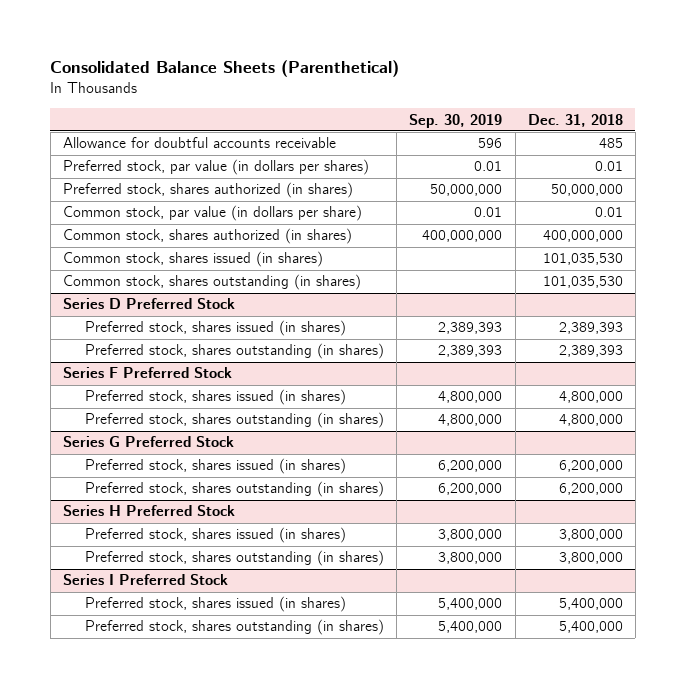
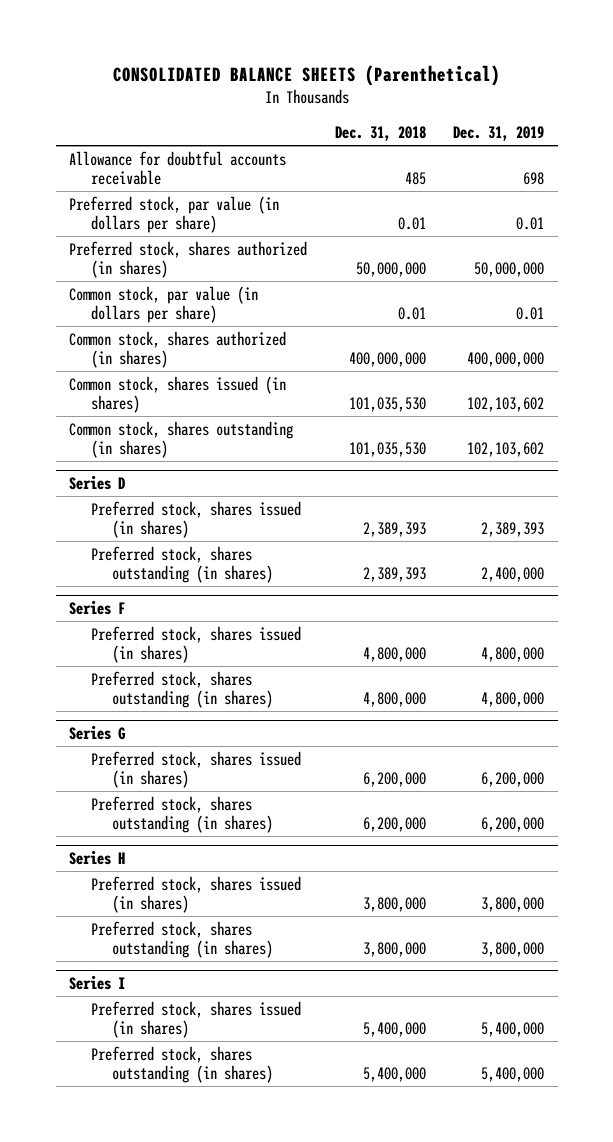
[50,60,400,78] Consolidated Balance Sheets (Parenthetical) -> [112,65,500,87] CONSOLIDATED BALANCE SHEETS (Parenthetical)
[409,113,503,128] Sep. 30, 2019 -> none
none -> [453,126,545,142] Dec. 31, 2019
[62,159,369,176] Preferred stock, par value (in dollars per shares) -> [69,195,280,234] Preferred stock, par value (in dollars per share)
[62,298,235,310] Series D Preferred Stock -> [69,475,126,491] Series D
[62,367,232,379] Series F Preferred Stock -> [69,600,126,616] Series F
[62,436,234,448] Series G Preferred Stock -> [69,725,126,741] Series G
[62,505,235,517] Series H Preferred Stock -> [69,850,126,866] Series H
[62,574,228,586] Series I Preferred Stock -> [69,975,126,991] Series I

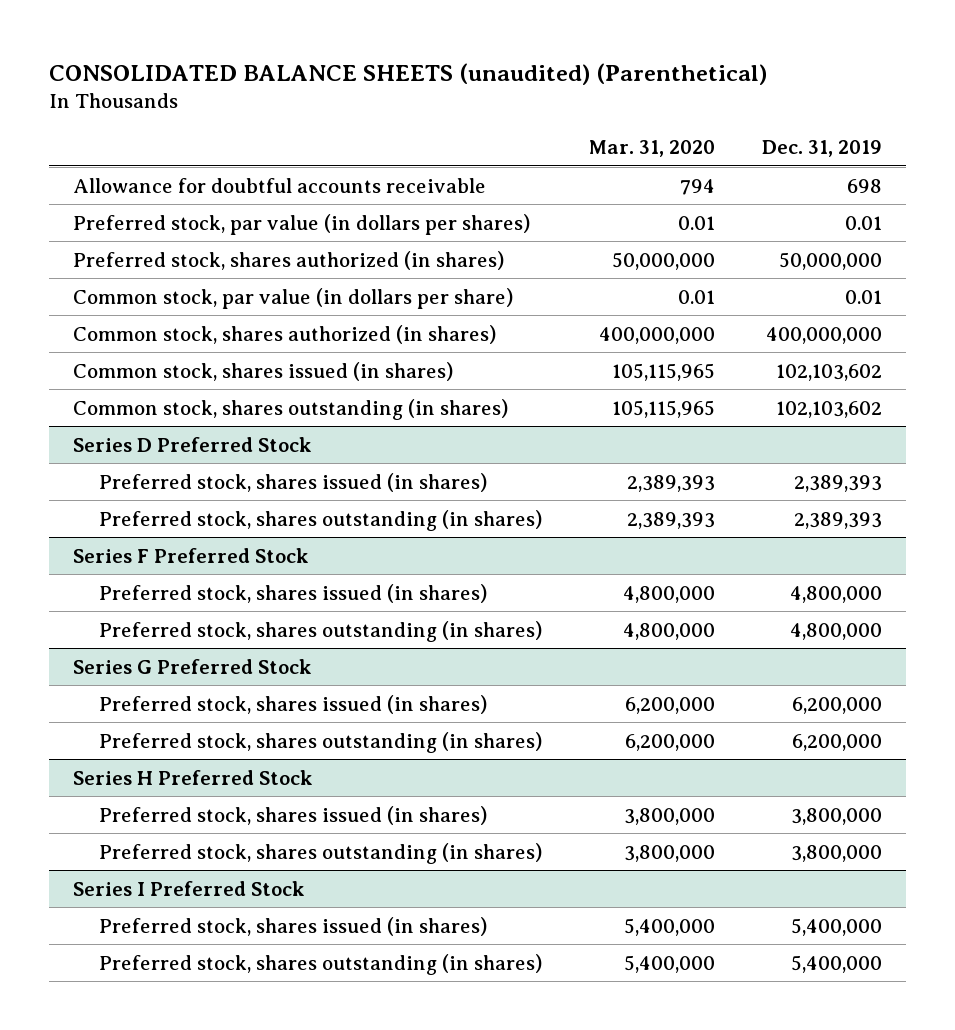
[112,65,500,87] CONSOLIDATED BALANCE SHEETS (Parenthetical) -> [49,62,768,85] CONSOLIDATED BALANCE SHEETS (unaudited) (Parenthetical)
[334,126,426,142] Dec. 31, 2018 -> none
none -> [588,140,715,158] Mar. 31, 2020
[69,195,280,234] Preferred stock, par value (in dollars per share) -> [72,213,530,235] Preferred stock, par value (in dollars per shares)
[69,475,126,491] Series D -> [72,436,312,452] Series D Preferred Stock
[481,567,545,583] 2,400,000 -> [794,511,883,529] 2,389,393
[69,600,126,616] Series F -> [72,547,309,563] Series F Preferred Stock
[69,725,126,741] Series G -> [72,658,312,674] Series G Preferred Stock
[69,850,126,866] Series H -> [72,769,313,785] Series H Preferred Stock
[69,975,126,991] Series I -> [72,880,305,896] Series I Preferred Stock

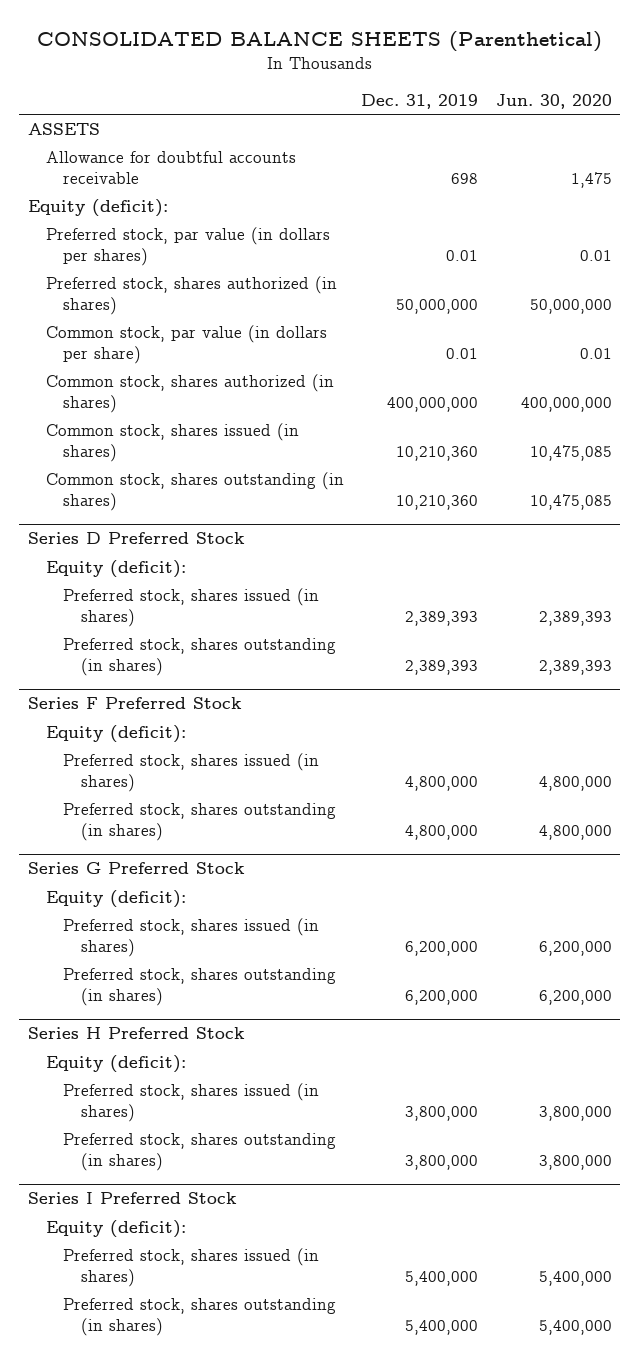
[49,62,768,85] CONSOLIDATED BALANCE SHEETS (unaudited) (Parenthetical) -> [36,30,602,52] CONSOLIDATED BALANCE SHEETS (Parenthetical)
[588,140,715,158] Mar. 31, 2020 -> none
none -> [495,93,612,109] Jun. 30, 2020
none -> [28,123,101,136] ASSETS
none -> [28,199,169,218] Equity (deficit):
[776,363,883,381] 102,103,602 -> [396,445,479,461] 10,210,360
[776,400,883,418] 102,103,602 -> [396,494,479,510] 10,210,360
none -> [45,560,186,579] Equity (deficit):
none -> [45,725,186,744] Equity (deficit):
none -> [45,890,186,909] Equity (deficit):
none -> [45,1055,186,1074] Equity (deficit):
none -> [45,1220,186,1239] Equity (deficit):

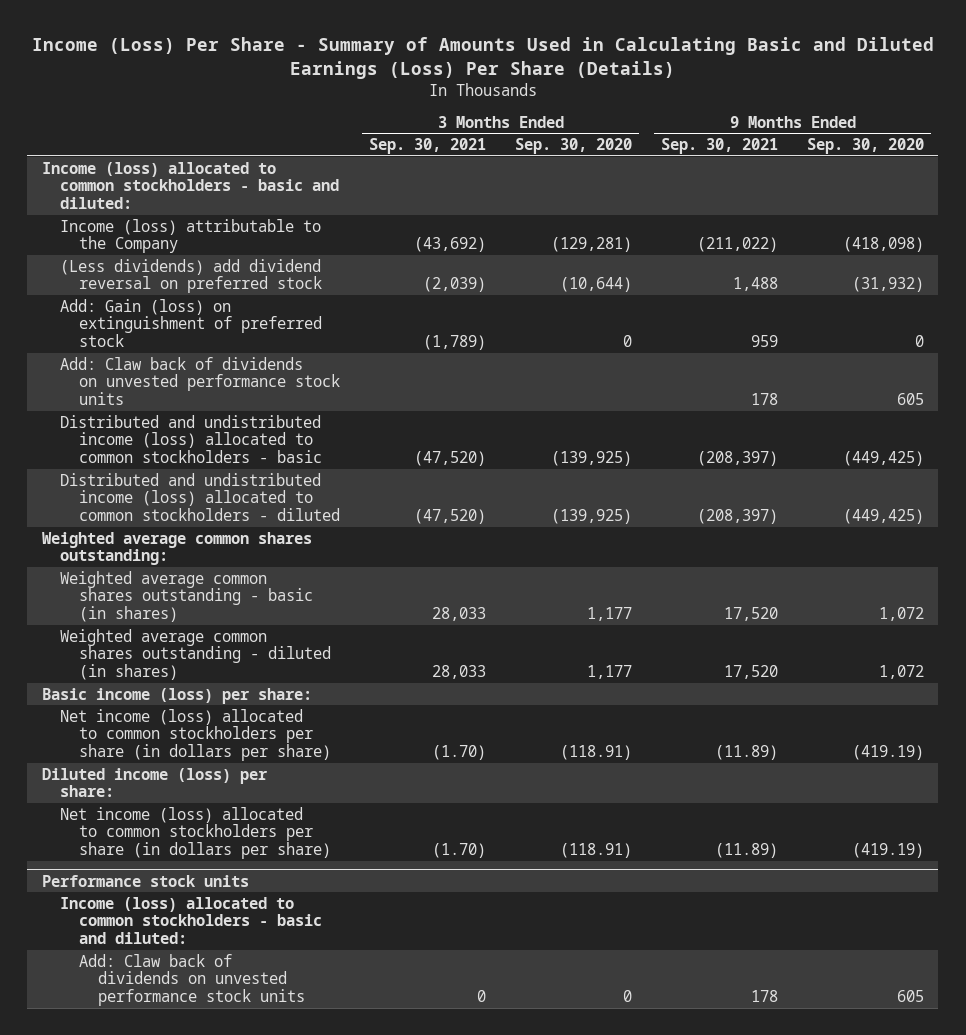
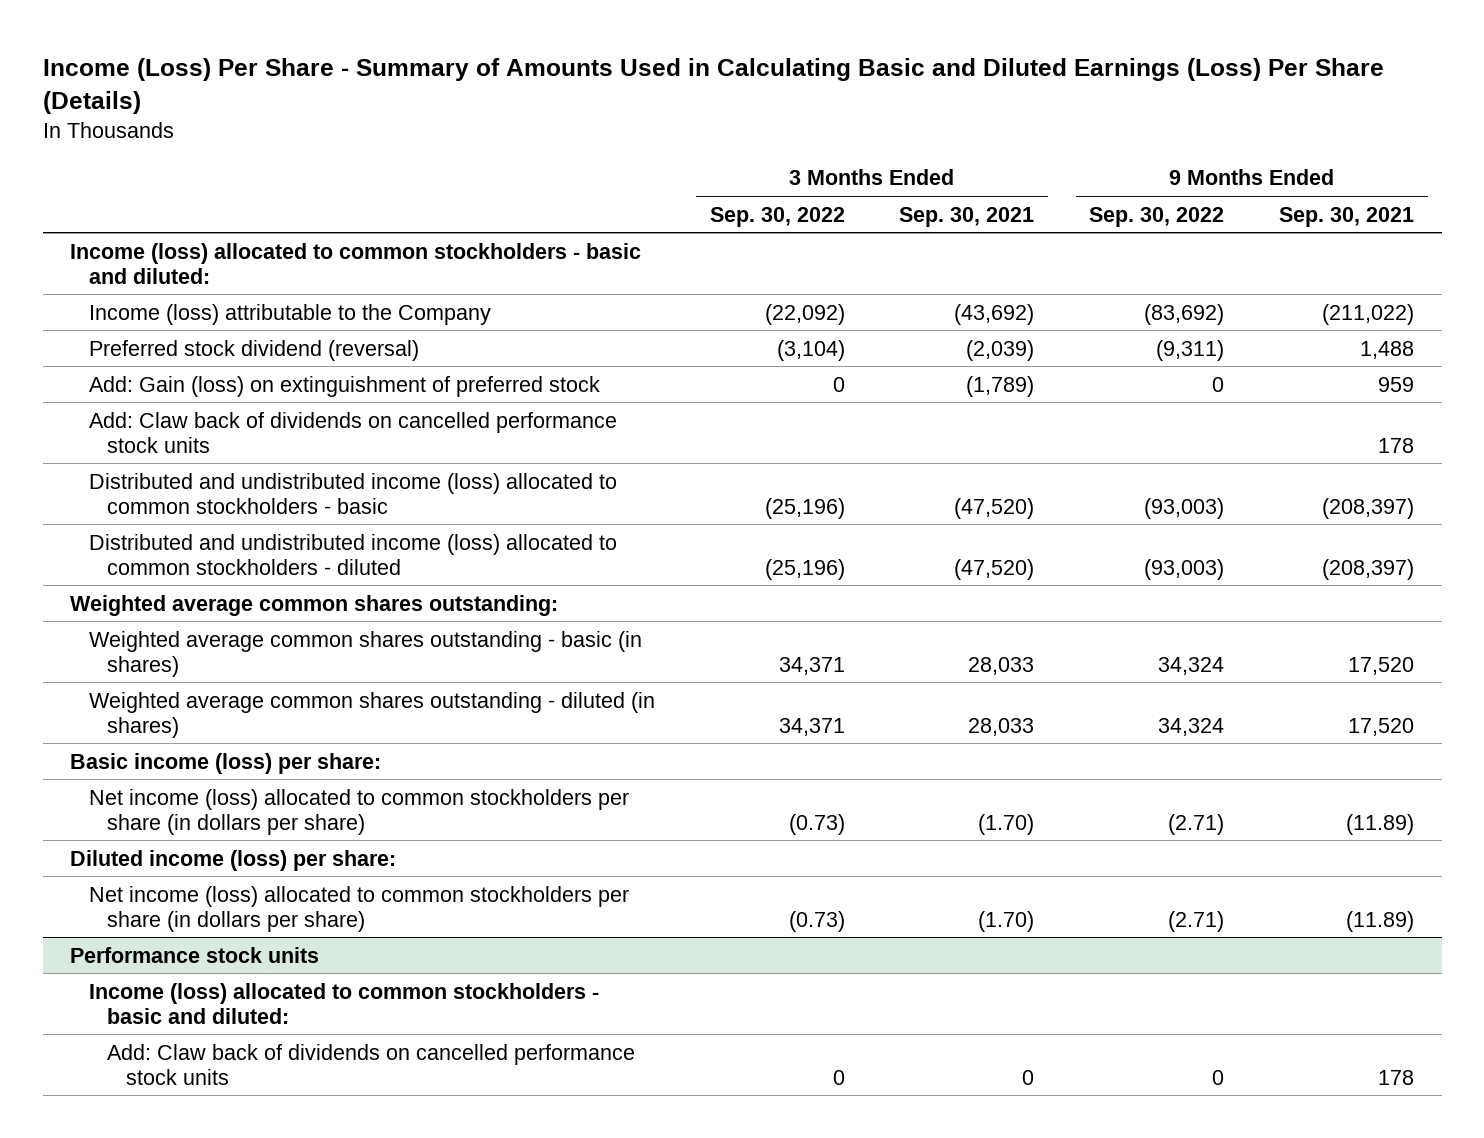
[515,137,633,154] Sep. 30, 2020 -> none
[806,137,924,154] Sep. 30, 2020 -> none
none -> [709,206,845,227] Sep. 30, 2022
none -> [1089,206,1225,227] Sep. 30, 2022
[60,258,323,294] (Less dividends) add dividend reversal on preferred stock -> [88,339,419,361] Preferred stock dividend (reversal)
[60,356,341,406] Add: Claw back of dividends on unvested performance stock units -> [88,411,617,453] Add: Claw back of dividends on cancelled performance stock units
[79,953,305,1007] Add: Claw back of dividends on unvested performance stock units -> [107,1043,636,1085] Add: Claw back of dividends on cancelled performance stock units

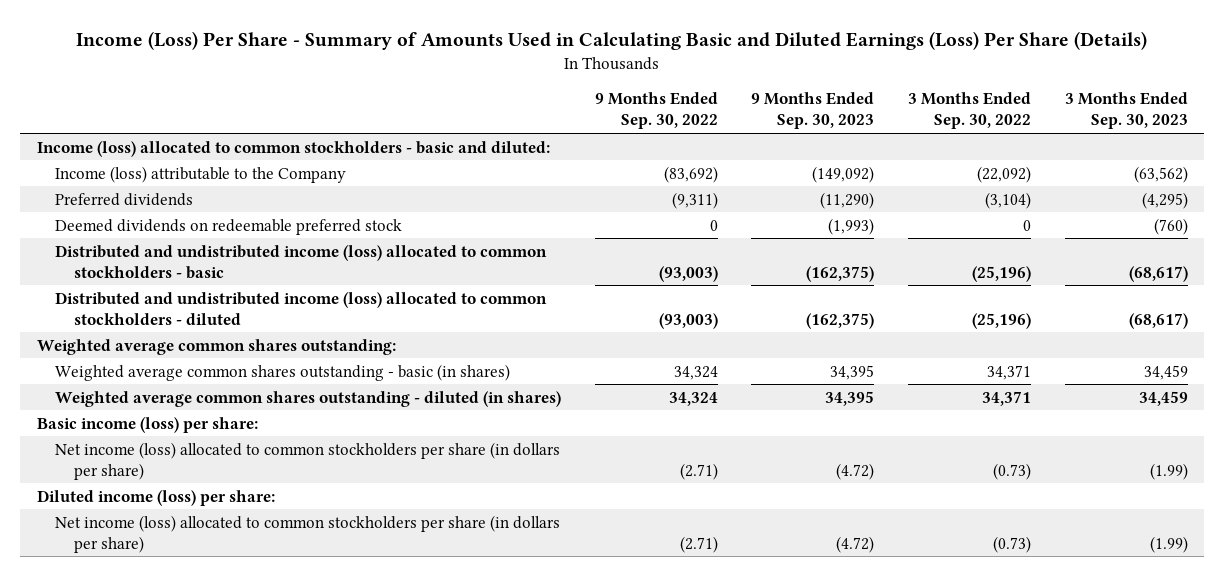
[899,206,1035,227] Sep. 30, 2021 -> none
[1279,206,1415,227] Sep. 30, 2021 -> none
none -> [751,92,875,130] 9 Months Ended Sep. 30, 2023
none -> [1064,92,1188,130] 3 Months Ended Sep. 30, 2023
[88,375,600,397] Add: Gain (loss) on extinguishment of preferred stock -> none
[88,411,617,453] Add: Claw back of dividends on cancelled performance stock units -> none
[88,339,419,361] Preferred stock dividend (reversal) -> [55,192,194,206] Preferred dividends
none -> [55,218,403,235] Deemed dividends on redeemable preferred stock
[69,946,319,963] Performance stock units -> none
[88,982,599,1024] Income (loss) allocated to common stockholders - basic and diluted: -> none
[107,1043,636,1085] Add: Claw back of dividends on cancelled performance stock units -> none

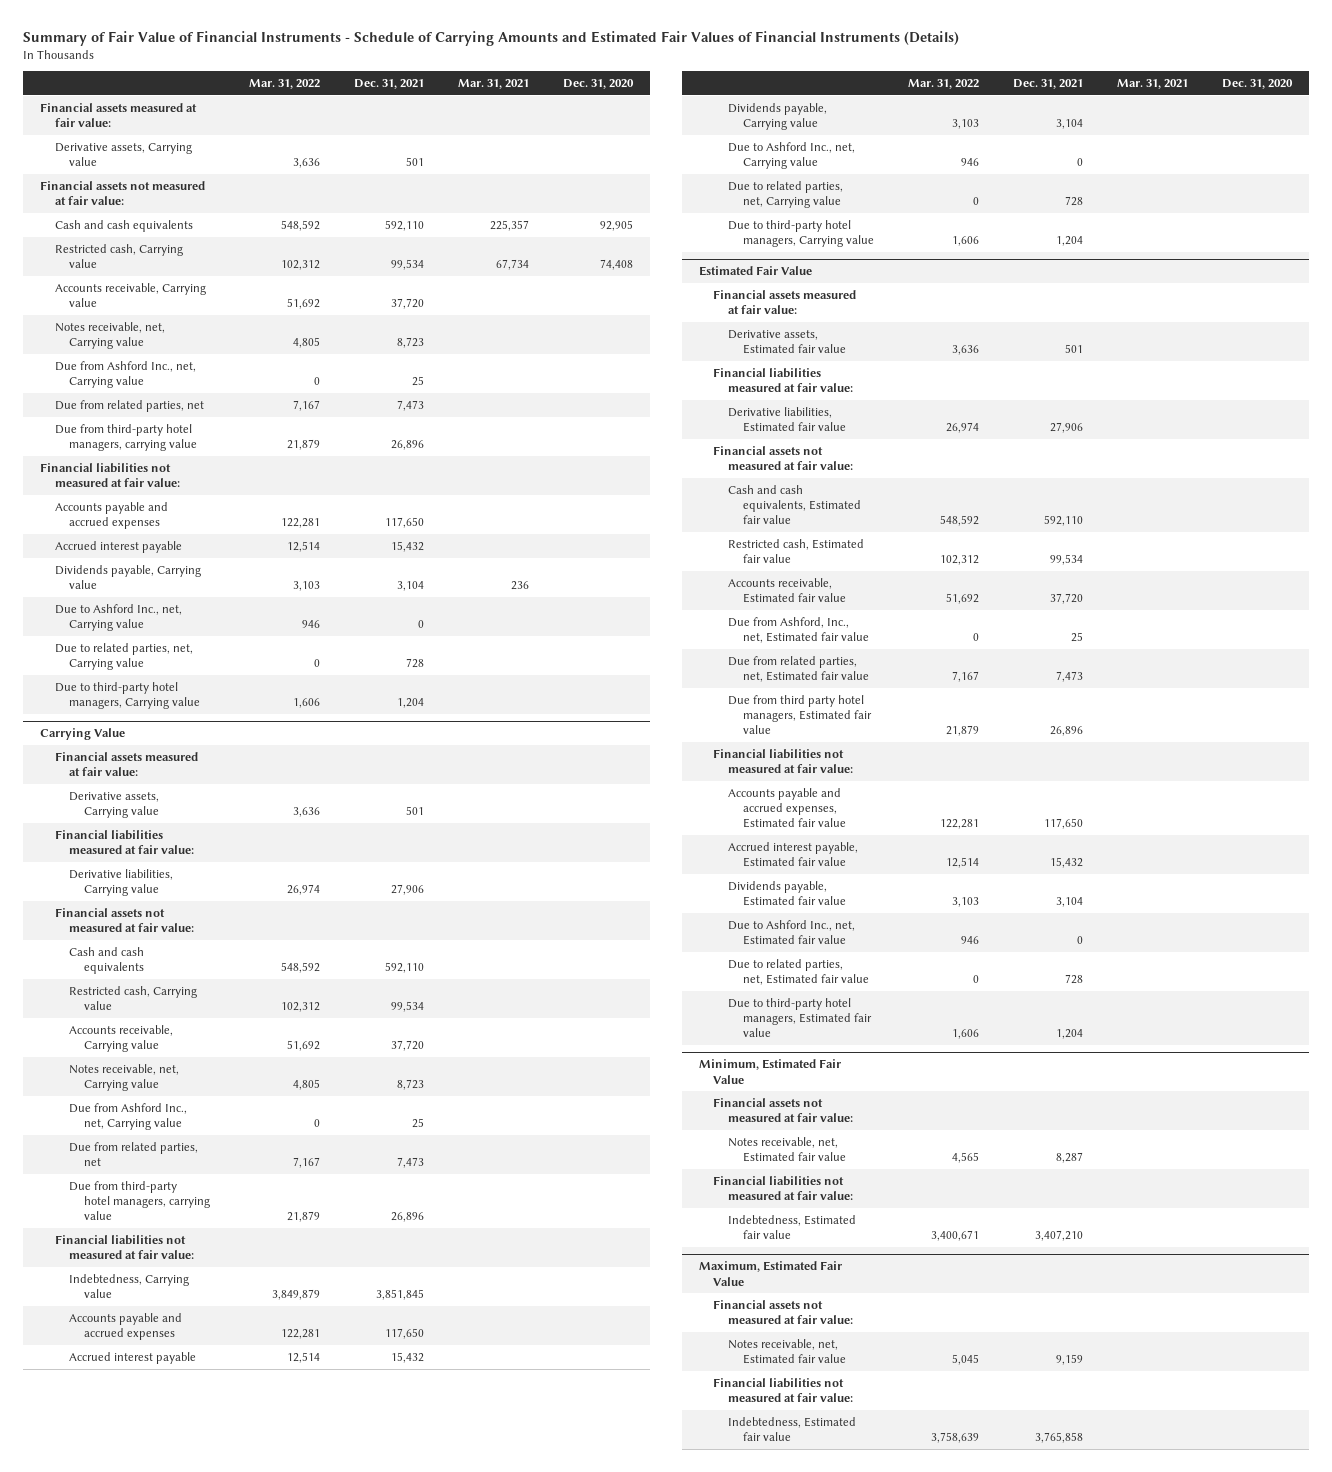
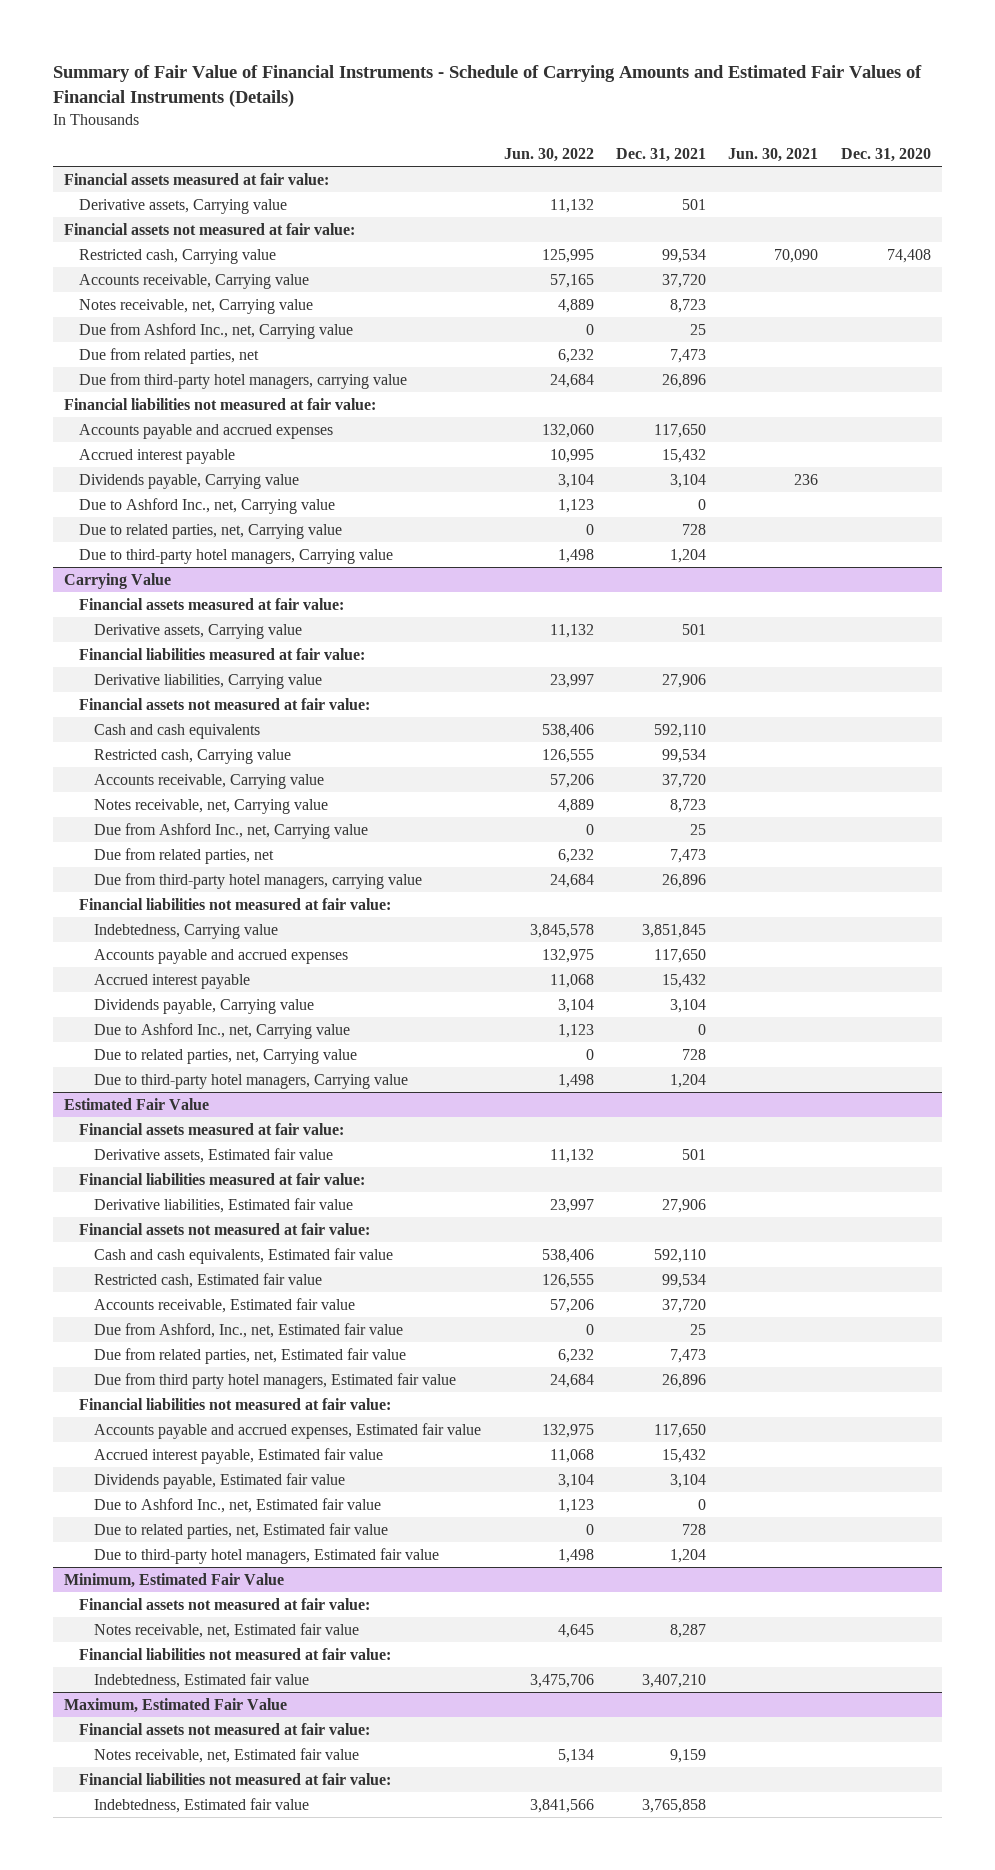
[249,79,321,90] Mar. 31, 2022 -> none
[458,79,530,90] Mar. 31, 2021 -> none
none -> [503,147,594,162] Jun. 30, 2022
none -> [728,147,819,162] Jun. 30, 2021
[54,219,193,232] Cash and cash equivalents -> none

